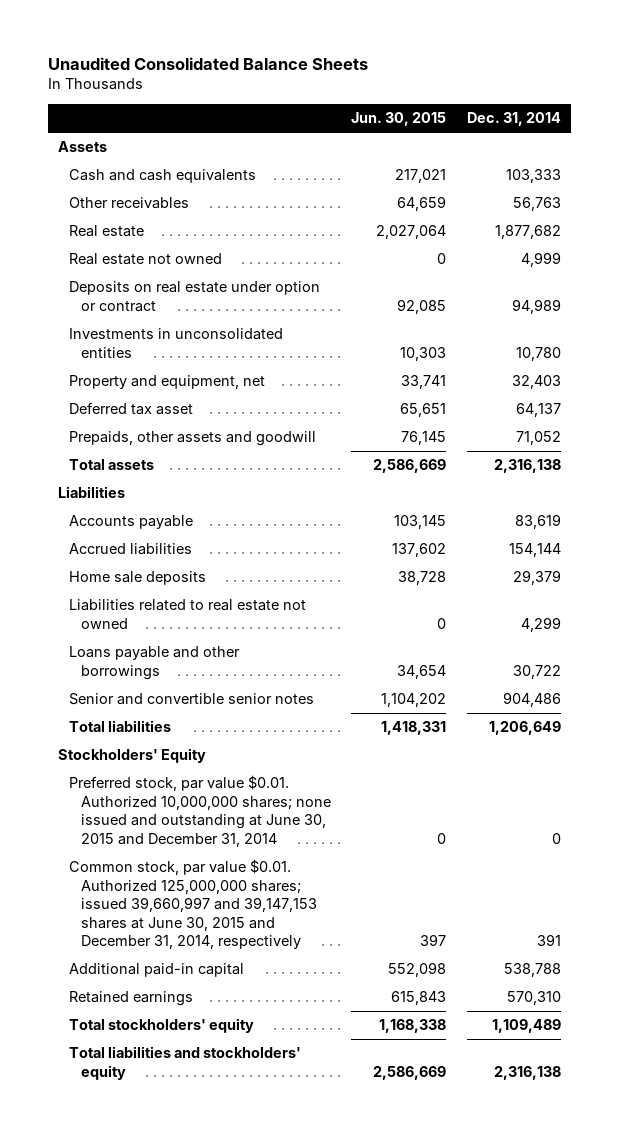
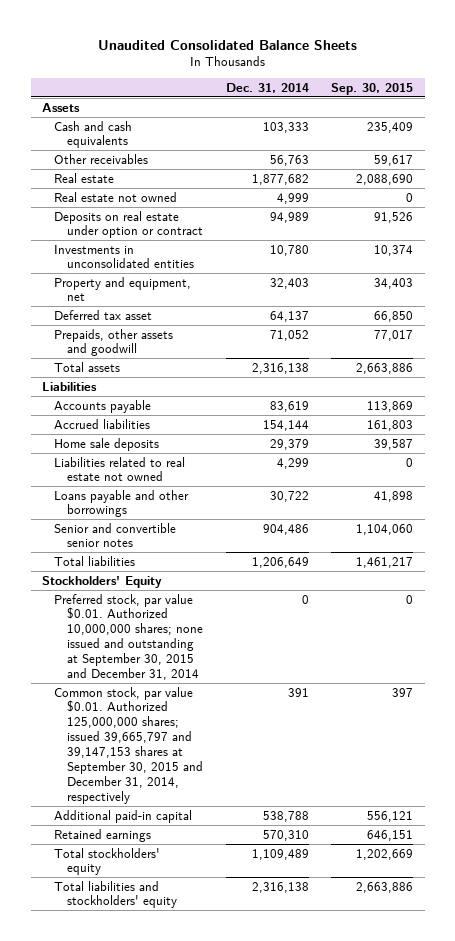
[351,112,447,127] Jun. 30, 2015 -> none
none -> [331,82,414,95] Sep. 30, 2015
[69,775,331,847] Preferred stock, par value $0.01. Authorized 10,000,000 shares; none issued and outstanding at June 30, 2015 and December 31, 2014 -> [54,593,203,680] Preferred stock, par value $0.01. Authorized 10,000,000 shares; none issued and outstanding at September 30, 2015 and December 31, 2014
[69,859,317,950] Common stock, par value $0.01. Authorized 125,000,000 shares; issued 39,660,997 and 39,147,153 shares at June 30, 2015 and December 31, 2014, respectively -> [54,686,203,804] Common stock, par value $0.01. Authorized 125,000,000 shares; issued 39,665,797 and 39,147,153 shares at September 30, 2015 and December 31, 2014, respectively

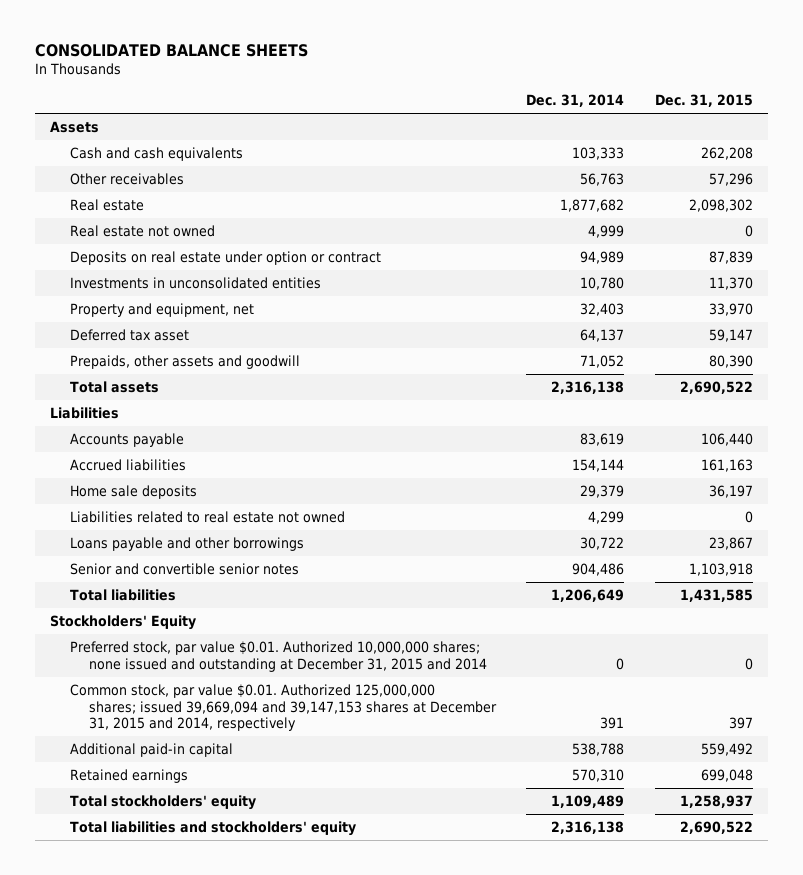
[97,39,357,50] Unaudited Consolidated Balance Sheets -> [34,43,308,57] CONSOLIDATED BALANCE SHEETS
[331,82,414,95] Sep. 30, 2015 -> none
none -> [654,94,753,108] Dec. 31, 2015
[54,593,203,680] Preferred stock, par value $0.01. Authorized 10,000,000 shares; none issued and outstanding at September 30, 2015 and December 31, 2014 -> [69,640,488,672] Preferred stock, par value $0.01. Authorized 10,000,000 shares; none issued and outstanding at December 31, 2015 and 2014
[54,686,203,804] Common stock, par value $0.01. Authorized 125,000,000 shares; issued 39,665,797 and 39,147,153 shares at September 30, 2015 and December 31, 2014, respectively -> [69,683,498,732] Common stock, par value $0.01. Authorized 125,000,000 shares; issued 39,669,094 and 39,147,153 shares at December 31, 2015 and 2014, respectively

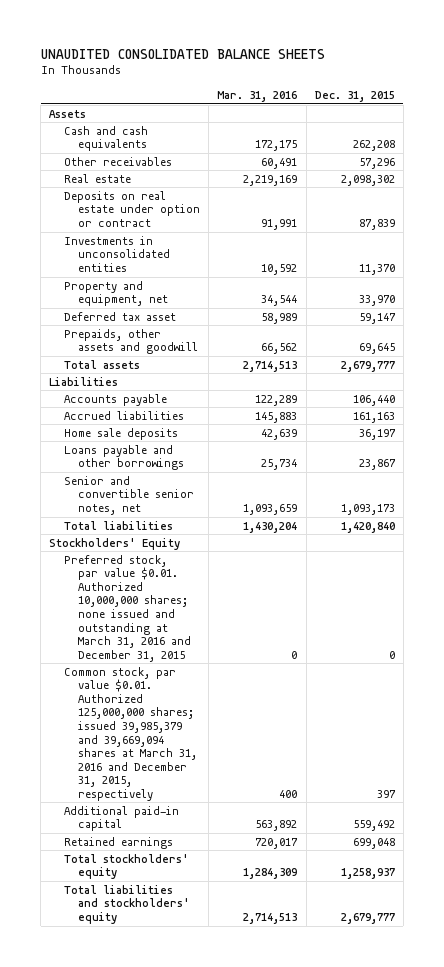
[34,43,308,57] CONSOLIDATED BALANCE SHEETS -> [40,48,325,59] UNAUDITED CONSOLIDATED BALANCE SHEETS
[526,94,625,108] Dec. 31, 2014 -> none
none -> [217,90,298,102] Mar. 31, 2016
[69,224,215,237] Real estate not owned -> none
[708,354,753,368] 80,390 -> [358,343,395,355] 69,645
[679,380,753,394] 2,690,522 -> [340,360,395,372] 2,679,777
[69,510,345,523] Liabilities related to real estate not owned -> none
[69,562,299,575] Senior and convertible senior notes -> [63,475,195,515] Senior and convertible senior notes, net
[688,562,753,576] 1,103,918 -> [340,503,395,515] 1,093,173
[679,588,753,602] 1,431,585 -> [340,521,395,533] 1,420,840
[69,640,488,672] Preferred stock, par value $0.01. Authorized 10,000,000 shares; none issued and outstanding at December 31, 2015 and 2014 -> [63,554,192,662] Preferred stock, par value $0.01. Authorized 10,000,000 shares; none issued and outstanding at March 31, 2016 and December 31, 2015
[69,683,498,732] Common stock, par value $0.01. Authorized 125,000,000 shares; issued 39,669,094 and 39,147,153 shares at December 31, 2015 and 2014, respectively -> [63,666,198,801] Common stock, par value $0.01. Authorized 125,000,000 shares; issued 39,985,379 and 39,669,094 shares at March 31, 2016 and December 31, 2015, respectively
[679,820,753,834] 2,690,522 -> [340,912,395,924] 2,679,777

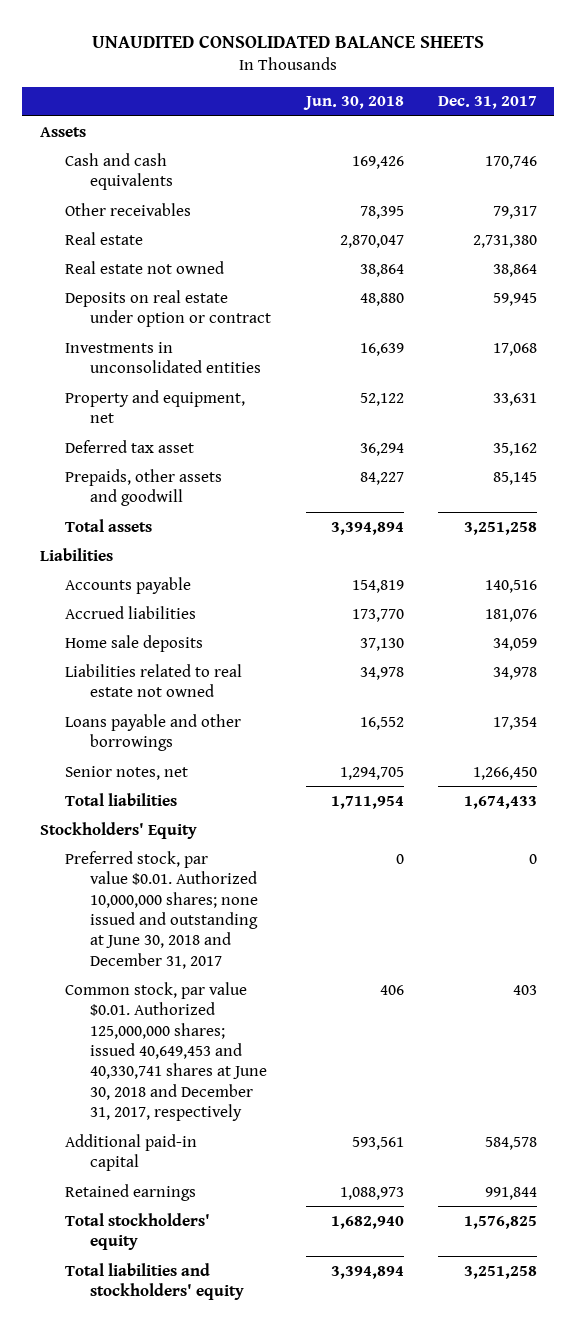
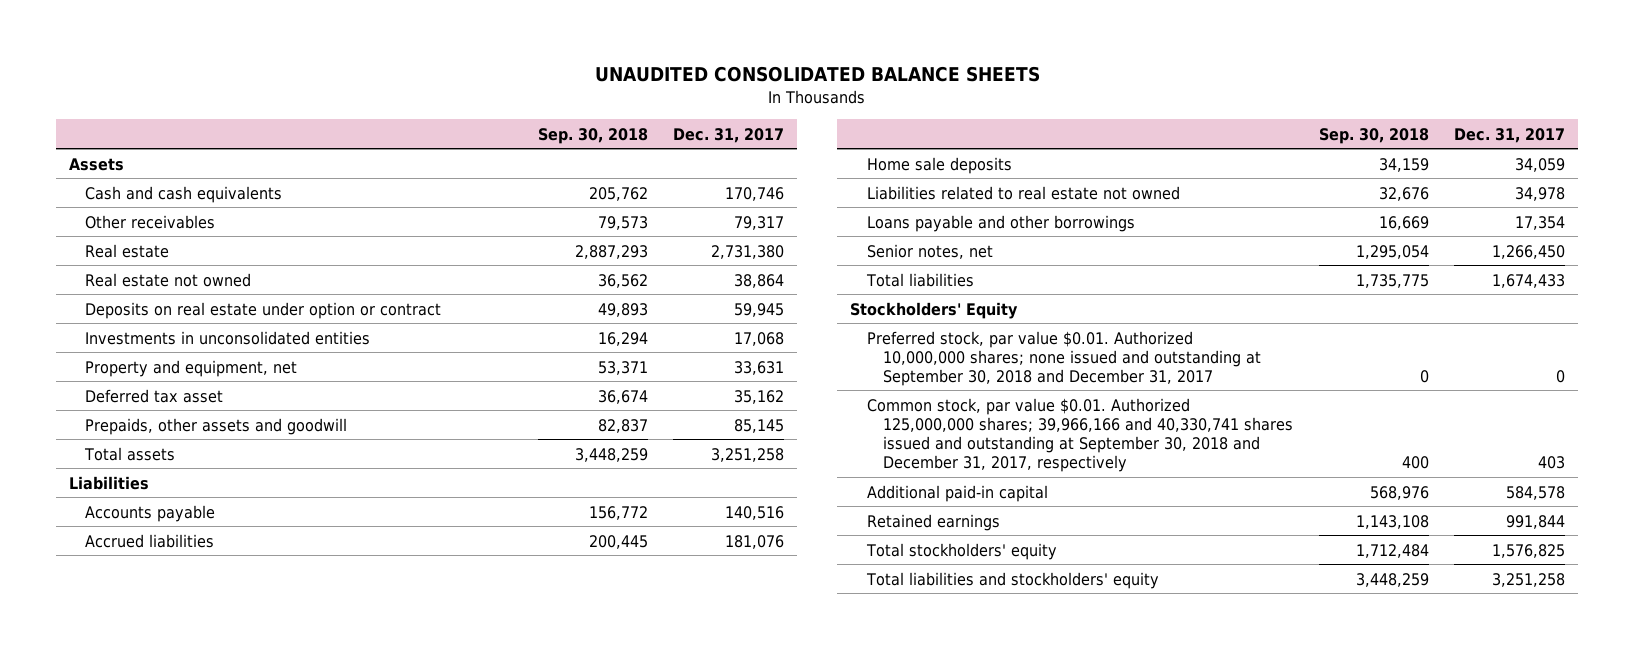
[302,96,404,111] Jun. 30, 2018 -> none
none -> [537,127,648,144] Sep. 30, 2018
[64,850,259,969] Preferred stock, par value $0.01. Authorized 10,000,000 shares; none issued and outstanding at June 30, 2018 and December 31, 2017 -> [866,330,1262,386] Preferred stock, par value $0.01. Authorized 10,000,000 shares; none issued and outstanding at September 30, 2018 and December 31, 2017
[64,981,268,1122] Common stock, par value $0.01. Authorized 125,000,000 shares; issued 40,649,453 and 40,330,741 shares at June 30, 2018 and December 31, 2017, respectively -> [866,397,1294,472] Common stock, par value $0.01. Authorized 125,000,000 shares; 39,966,166 and 40,330,741 shares issued and outstanding at September 30, 2018 and December 31, 2017, respectively

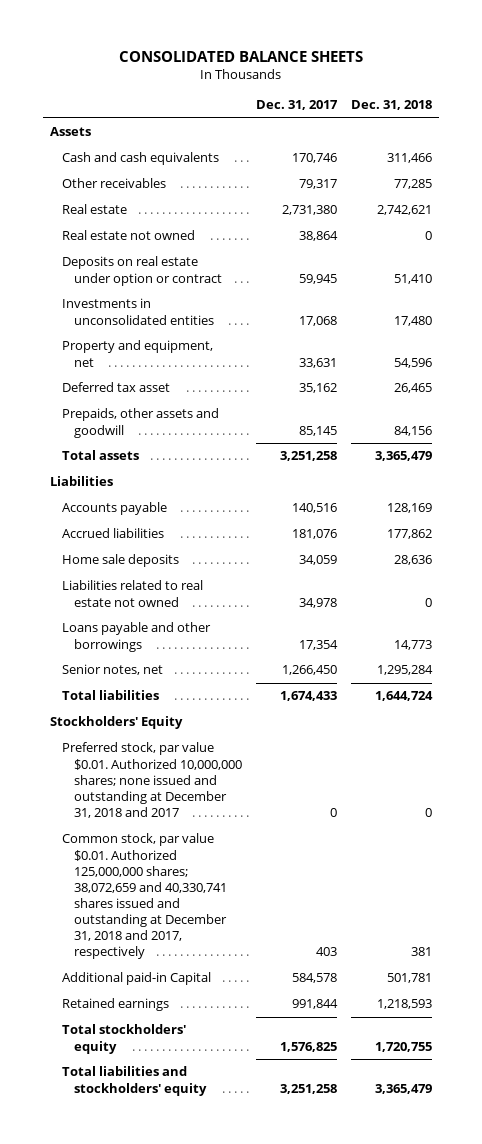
[595,66,1041,83] UNAUDITED CONSOLIDATED BALANCE SHEETS -> [118,51,363,63] CONSOLIDATED BALANCE SHEETS
[537,127,648,144] Sep. 30, 2018 -> none
none -> [350,99,432,110] Dec. 31, 2018
[866,330,1262,386] Preferred stock, par value $0.01. Authorized 10,000,000 shares; none issued and outstanding at September 30, 2018 and December 31, 2017 -> [61,742,242,819] Preferred stock, par value $0.01. Authorized 10,000,000 shares; none issued and outstanding at December 31, 2018 and 2017
[866,397,1294,472] Common stock, par value $0.01. Authorized 125,000,000 shares; 39,966,166 and 40,330,741 shares issued and outstanding at September 30, 2018 and December 31, 2017, respectively -> [61,833,227,960] Common stock, par value $0.01. Authorized 125,000,000 shares; 38,072,659 and 40,330,741 shares issued and outstanding at December 31, 2018 and 2017, respectively
[866,484,1048,502] Additional paid-in capital -> [61,972,211,986] Additional paid-in Capital

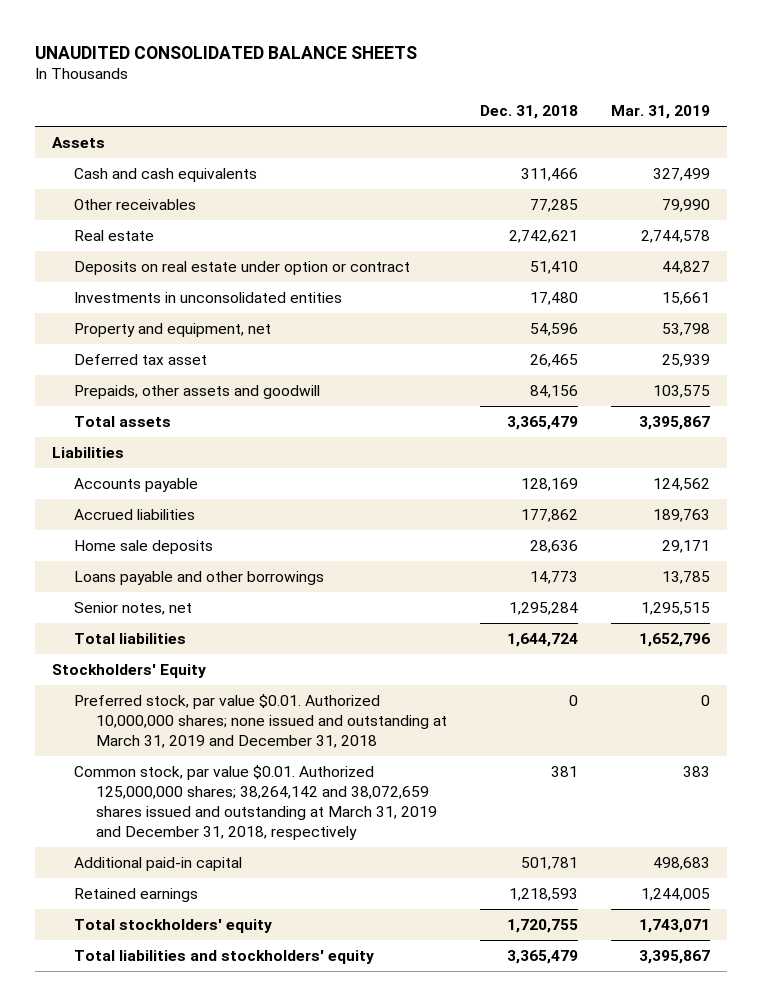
[118,51,363,63] CONSOLIDATED BALANCE SHEETS -> [34,45,417,59] UNAUDITED CONSOLIDATED BALANCE SHEETS
[255,99,338,110] Dec. 31, 2017 -> none
none -> [611,104,711,119] Mar. 31, 2019
[61,230,195,241] Real estate not owned -> none
[61,580,203,607] Liabilities related to real estate not owned -> none
[61,742,242,819] Preferred stock, par value $0.01. Authorized 10,000,000 shares; none issued and outstanding at December 31, 2018 and 2017 -> [73,694,447,748] Preferred stock, par value $0.01. Authorized 10,000,000 shares; none issued and outstanding at March 31, 2019 and December 31, 2018
[61,833,227,960] Common stock, par value $0.01. Authorized 125,000,000 shares; 38,072,659 and 40,330,741 shares issued and outstanding at December 31, 2018 and 2017, respectively -> [73,765,437,840] Common stock, par value $0.01. Authorized 125,000,000 shares; 38,264,142 and 38,072,659 shares issued and outstanding at March 31, 2019 and December 31, 2018, respectively
[61,972,211,986] Additional paid-in Capital -> [73,857,242,872] Additional paid-in capital

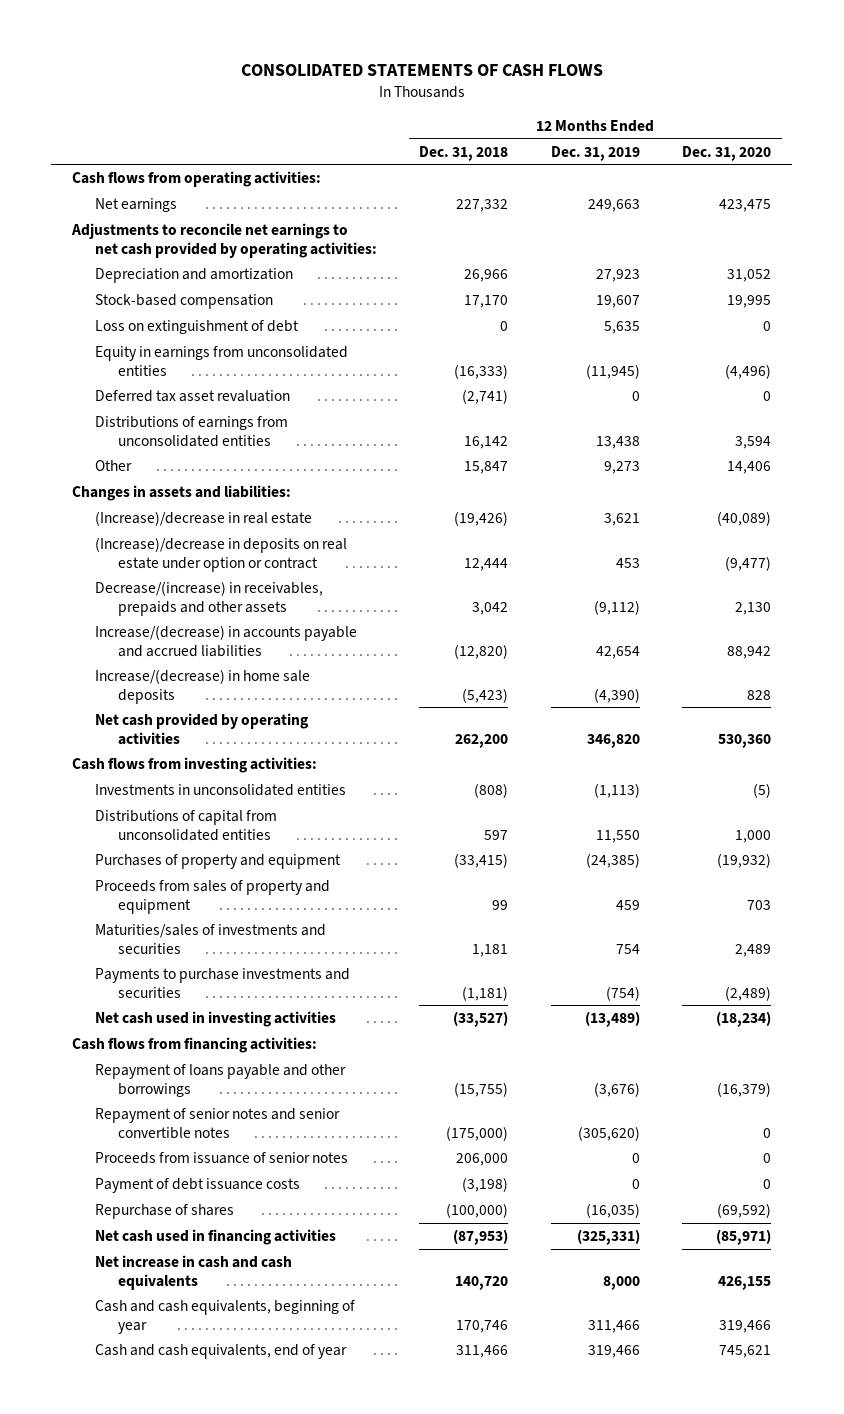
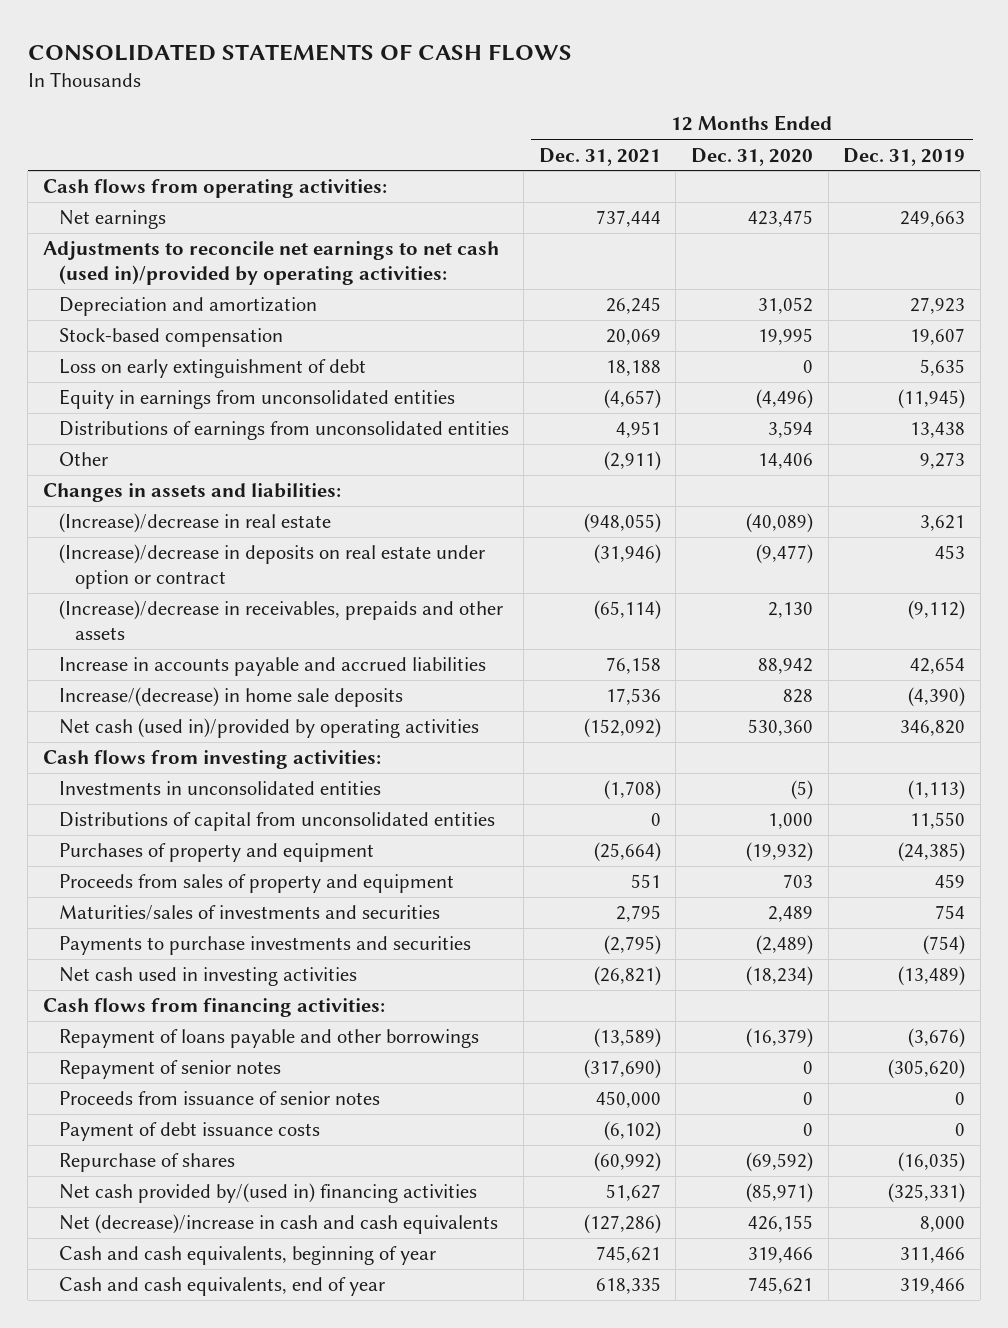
[419,145,509,161] Dec. 31, 2018 -> none
none -> [538,147,661,166] Dec. 31, 2021
[71,223,377,258] Adjustments to reconcile net earnings to net cash provided by operating activities: -> [42,241,499,286] Adjustments to reconcile net earnings to net cash (used in)/provided by operating activities:
[94,320,299,335] Loss on extinguishment of debt -> [58,359,366,379] Loss on early extinguishment of debt
[94,390,290,403] Deferred tax asset revaluation -> none
[94,581,323,616] Decrease/(increase) in receivables, prepaids and other assets -> [58,600,503,641] (Increase)/decrease in receivables, prepaids and other assets
[94,625,357,657] Increase/(decrease) in accounts payable and accrued liabilities -> [58,657,486,677] Increase in accounts payable and accrued liabilities
[94,713,309,745] Net cash provided by operating activities -> [58,718,479,739] Net cash (used in)/provided by operating activities
[94,1108,340,1139] Repayment of senior notes and senior convertible notes -> [58,1060,281,1080] Repayment of senior notes
[94,1229,336,1246] Net cash used in financing activities -> [58,1183,477,1204] Net cash provided by/(used in) financing activities
[94,1255,292,1290] Net increase in cash and cash equivalents -> [58,1214,498,1235] Net (decrease)/increase in cash and cash equivalents

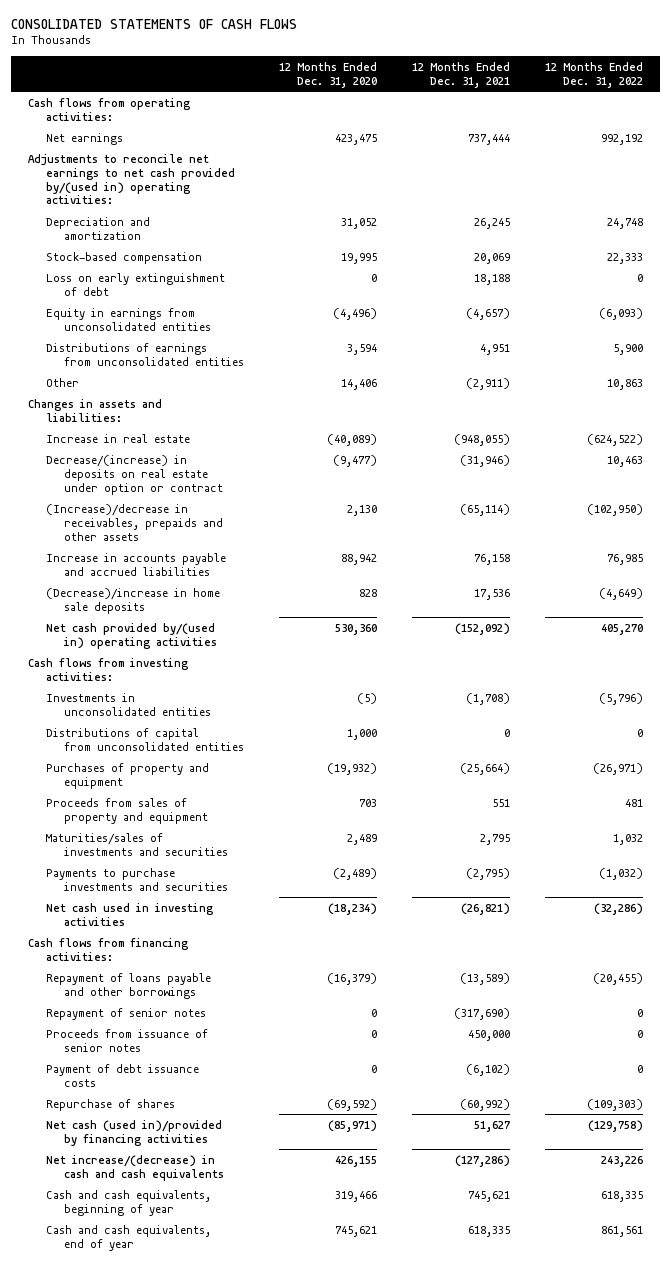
[843,147,966,166] Dec. 31, 2019 -> none
none -> [544,61,643,88] 12 Months Ended Dec. 31, 2022
[42,241,499,286] Adjustments to reconcile net earnings to net cash (used in)/provided by operating activities: -> [28,153,236,205] Adjustments to reconcile net earnings to net cash provided by/(used in) operating activities:
[58,513,331,534] (Increase)/decrease in real estate -> [46,433,191,443] Increase in real estate
[58,544,485,590] (Increase)/decrease in deposits on real estate under option or contract -> [46,454,224,495] Decrease/(increase) in deposits on real estate under option or contract
[58,687,403,708] Increase/(decrease) in home sale deposits -> [46,587,221,614] (Decrease)/increase in home sale deposits
[58,718,479,739] Net cash (used in)/provided by operating activities -> [46,622,218,649] Net cash provided by/(used in) operating activities
[58,1183,477,1204] Net cash provided by/(used in) financing activities -> [46,1119,223,1146] Net cash (used in)/provided by financing activities
[58,1214,498,1235] Net (decrease)/increase in cash and cash equivalents -> [46,1154,225,1181] Net increase/(decrease) in cash and cash equivalents

